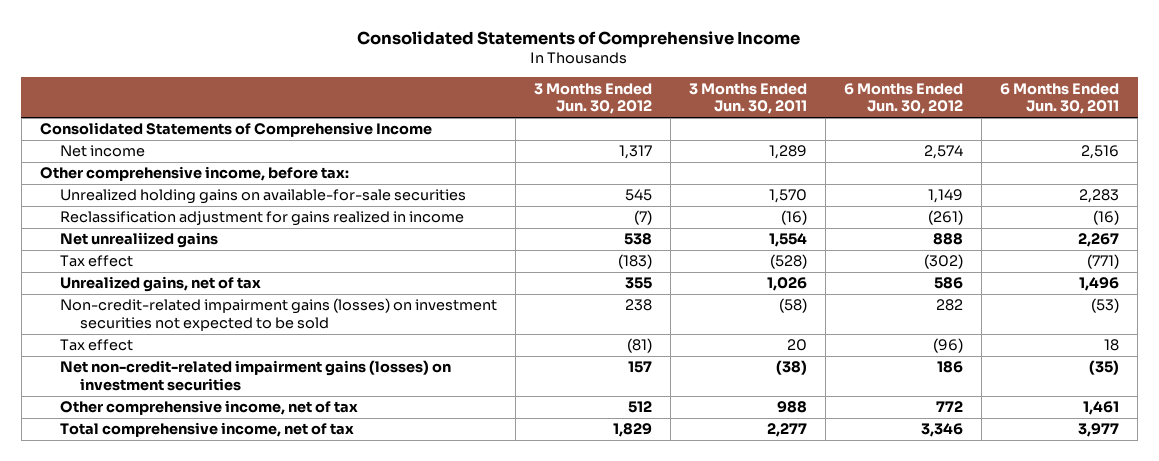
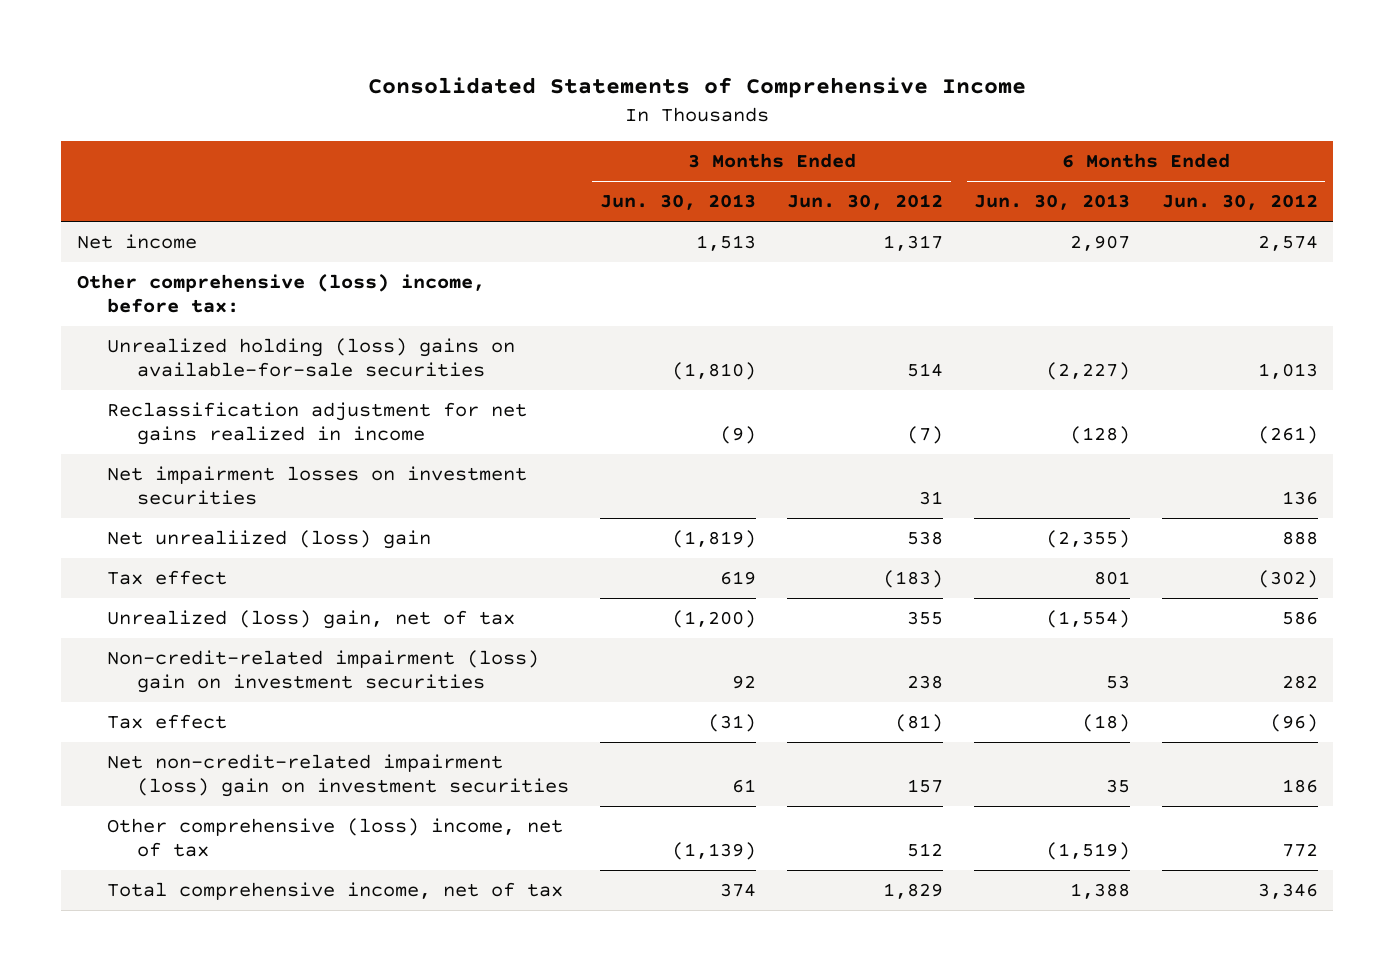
[689,82,808,115] 3 Months Ended Jun. 30, 2011 -> none
[1000,82,1120,115] 6 Months Ended Jun. 30, 2011 -> none
none -> [600,194,757,211] Jun. 30, 2013
none -> [974,194,1131,211] Jun. 30, 2013
[39,122,432,138] Consolidated Statements of Comprehensive Income -> none
[39,166,349,182] Other comprehensive income, before tax: -> [76,274,485,314] Other comprehensive (loss) income, before tax:
[60,189,467,205] Unrealized holding gains on available-for-sale securities -> [106,338,515,378] Unrealized holding (loss) gains on available-for-sale securities
[625,189,653,202] 545 -> [907,363,944,378] 514
[928,189,964,204] 1,149 -> [1257,363,1318,380] 1,013
[60,211,465,227] Reclassification adjustment for gains realized in income -> [106,402,527,446] Reclassification adjustment for net gains realized in income
none -> [106,466,527,506] Net impairment losses on investment securities
[60,232,219,249] Net unrealiized gains -> [106,530,431,550] Net unrealiized (loss) gain
[60,276,262,293] Unrealized gains, net of tax -> [106,610,515,630] Unrealized (loss) gain, net of tax
[60,298,498,331] Non-credit-related impairment gains (losses) on investment securities not expected to be sold -> [106,650,539,694] Non-credit-related impairment (loss) gain on investment securities
[60,360,452,391] Net non-credit-related impairment gains (losses) on investment securities -> [106,754,569,798] Net non-credit-related impairment (loss) gain on investment securities
[60,400,359,416] Other comprehensive income, net of tax -> [106,818,563,858] Other comprehensive (loss) income, net of tax

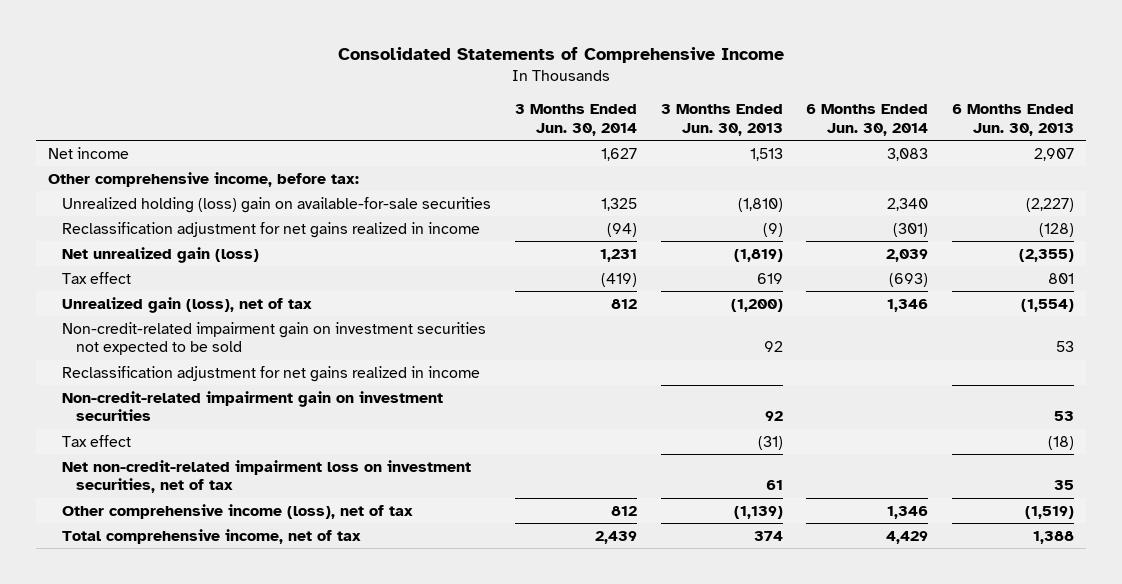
[787,194,944,211] Jun. 30, 2012 -> none
[1161,194,1318,211] Jun. 30, 2012 -> none
none -> [514,104,637,136] 3 Months Ended Jun. 30, 2014
none -> [806,104,929,136] 6 Months Ended Jun. 30, 2014
[76,274,485,314] Other comprehensive (loss) income, before tax: -> [48,171,360,187] Other comprehensive income, before tax:
[106,338,515,378] Unrealized holding (loss) gains on available-for-sale securities -> [61,196,491,213] Unrealized holding (loss) gain on available-for-sale securities
[106,466,527,506] Net impairment losses on investment securities -> none
[106,530,431,550] Net unrealiized (loss) gain -> [61,246,259,263] Net unrealized gain (loss)
[106,610,515,630] Unrealized (loss) gain, net of tax -> [61,296,312,313] Unrealized gain (loss), net of tax
[106,650,539,694] Non-credit-related impairment (loss) gain on investment securities -> [61,321,486,356] Non-credit-related impairment gain on investment securities not expected to be sold
none -> [61,365,480,382] Reclassification adjustment for net gains realized in income
none -> [61,390,443,422] Non-credit-related impairment gain on investment securities
[106,754,569,798] Net non-credit-related impairment (loss) gain on investment securities -> [61,459,471,494] Net non-credit-related impairment loss on investment securities, net of tax
[106,818,563,858] Other comprehensive (loss) income, net of tax -> [61,503,413,519] Other comprehensive income (loss), net of tax

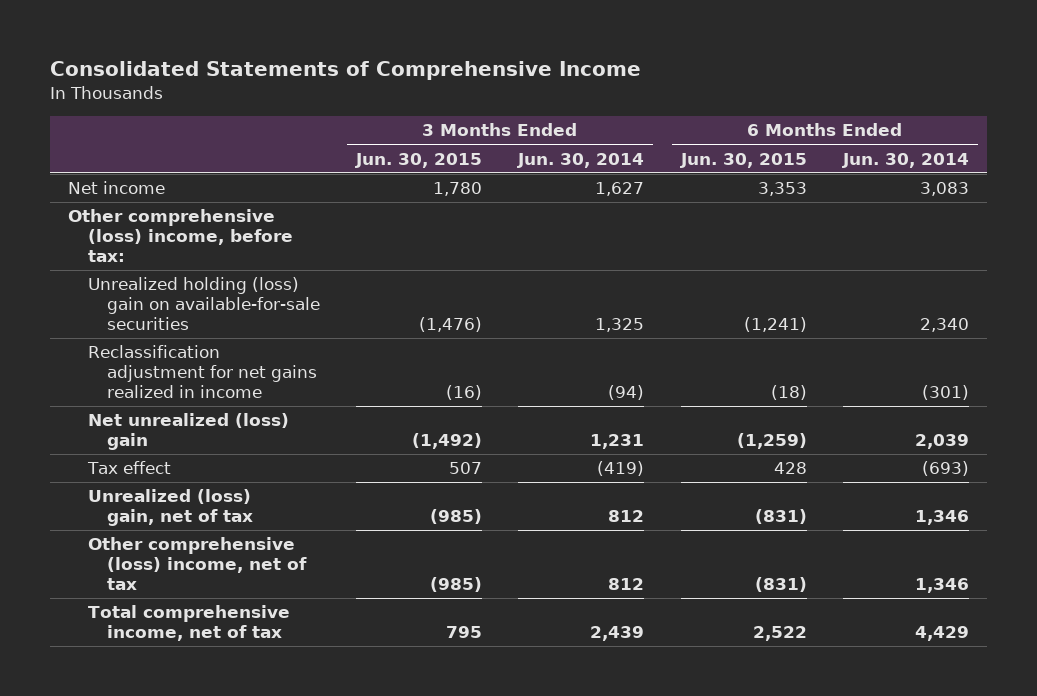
[660,104,783,136] 3 Months Ended Jun. 30, 2013 -> none
[952,104,1075,136] 6 Months Ended Jun. 30, 2013 -> none
none -> [355,152,483,168] Jun. 30, 2015
none -> [679,152,807,168] Jun. 30, 2015
[48,171,360,187] Other comprehensive income, before tax: -> [68,209,293,262] Other comprehensive (loss) income, before tax:
[61,246,259,263] Net unrealized gain (loss) -> [87,413,289,450] Net unrealized (loss) gain
[61,321,486,356] Non-credit-related impairment gain on investment securities not expected to be sold -> none
[61,365,480,382] Reclassification adjustment for net gains realized in income -> none
[61,390,443,422] Non-credit-related impairment gain on investment securities -> none
[61,434,131,447] Tax effect -> none
[61,459,471,494] Net non-credit-related impairment loss on investment securities, net of tax -> none
[61,296,312,313] Unrealized gain (loss), net of tax -> [87,489,254,526] Unrealized (loss) gain, net of tax
[61,503,413,519] Other comprehensive income (loss), net of tax -> [87,537,308,590] Other comprehensive (loss) income, net of tax

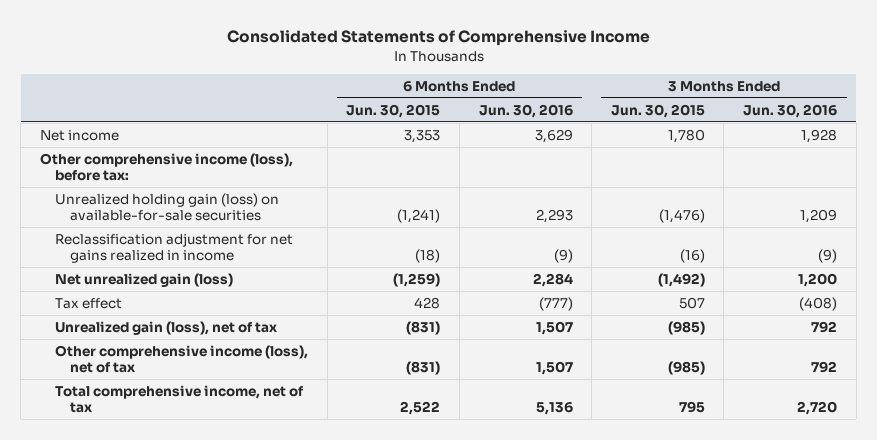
[517,152,645,168] Jun. 30, 2014 -> none
[841,152,969,168] Jun. 30, 2014 -> none
none -> [478,103,573,118] Jun. 30, 2016
none -> [743,103,838,118] Jun. 30, 2016
[68,209,293,262] Other comprehensive (loss) income, before tax: -> [40,152,294,182] Other comprehensive income (loss), before tax:
[87,277,321,330] Unrealized holding (loss) gain on available-for-sale securities -> [55,192,280,222] Unrealized holding gain (loss) on available-for-sale securities
[87,413,289,450] Net unrealized (loss) gain -> [55,272,234,287] Net unrealized gain (loss)
[87,489,254,526] Unrealized (loss) gain, net of tax -> [55,320,278,335] Unrealized gain (loss), net of tax
[87,537,308,590] Other comprehensive (loss) income, net of tax -> [55,344,309,374] Other comprehensive income (loss), net of tax

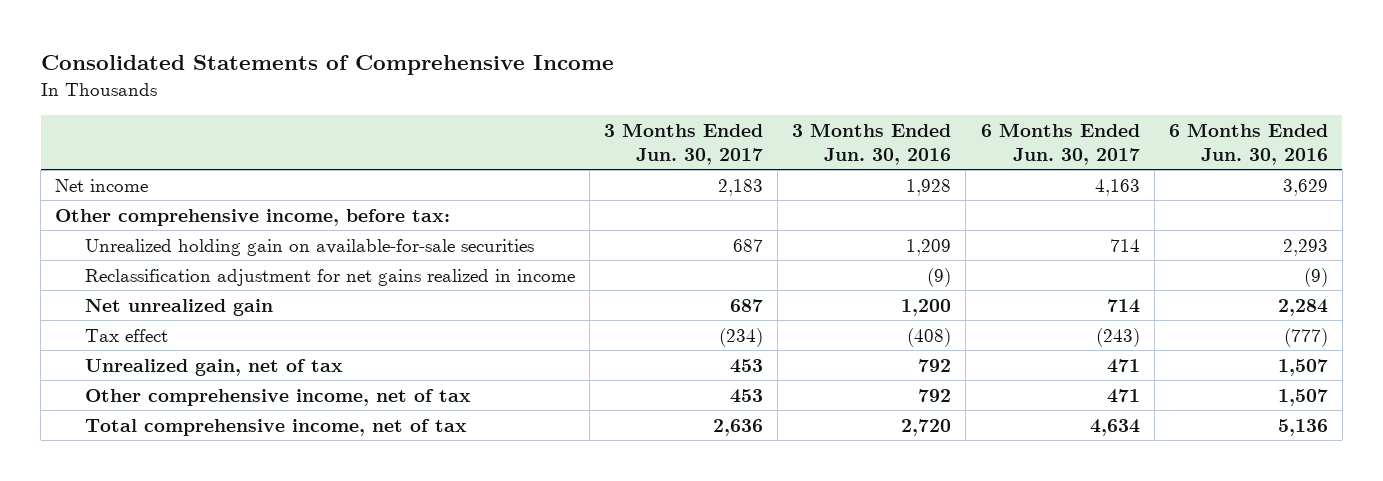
[346,103,441,118] Jun. 30, 2015 -> none
[610,103,705,118] Jun. 30, 2015 -> none
none -> [604,122,764,165] 3 Months Ended Jun. 30, 2017
none -> [980,122,1140,165] 6 Months Ended Jun. 30, 2017
[40,152,294,182] Other comprehensive income (loss), before tax: -> [55,208,451,226] Other comprehensive income, before tax:
[55,192,280,222] Unrealized holding gain (loss) on available-for-sale securities -> [84,238,534,256] Unrealized holding gain on available-for-sale securities
[55,272,234,287] Net unrealized gain (loss) -> [84,298,273,316] Net unrealized gain
[55,320,278,335] Unrealized gain (loss), net of tax -> [84,358,343,376] Unrealized gain, net of tax
[55,344,309,374] Other comprehensive income (loss), net of tax -> [84,388,471,406] Other comprehensive income, net of tax

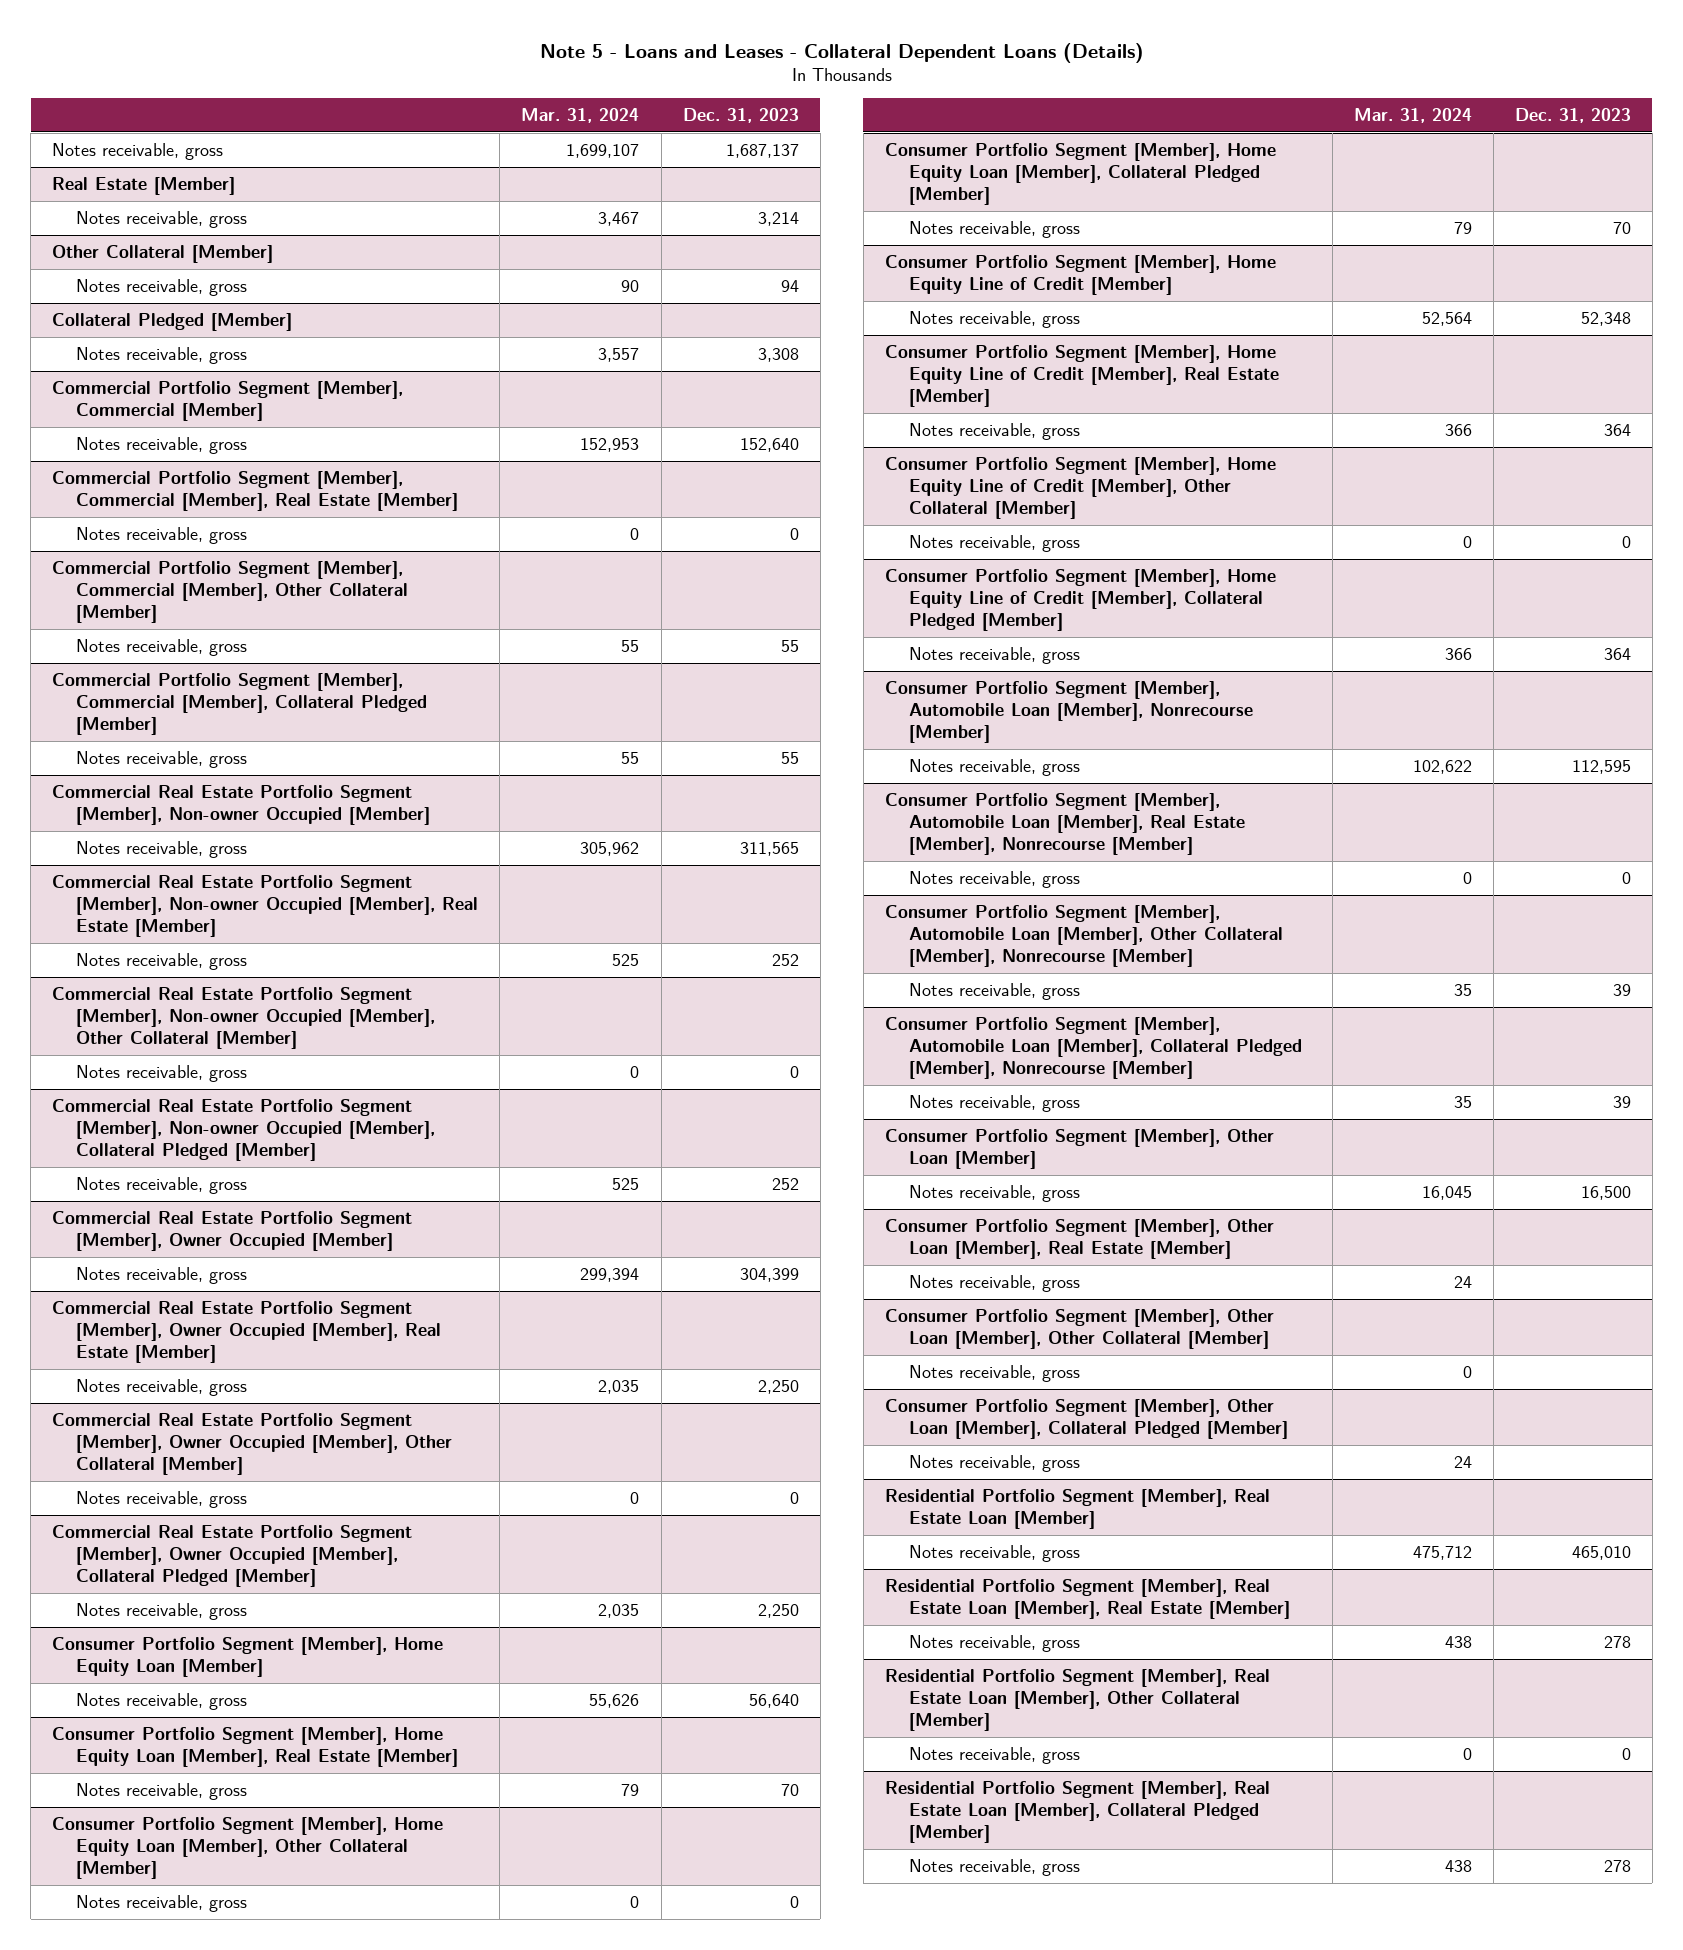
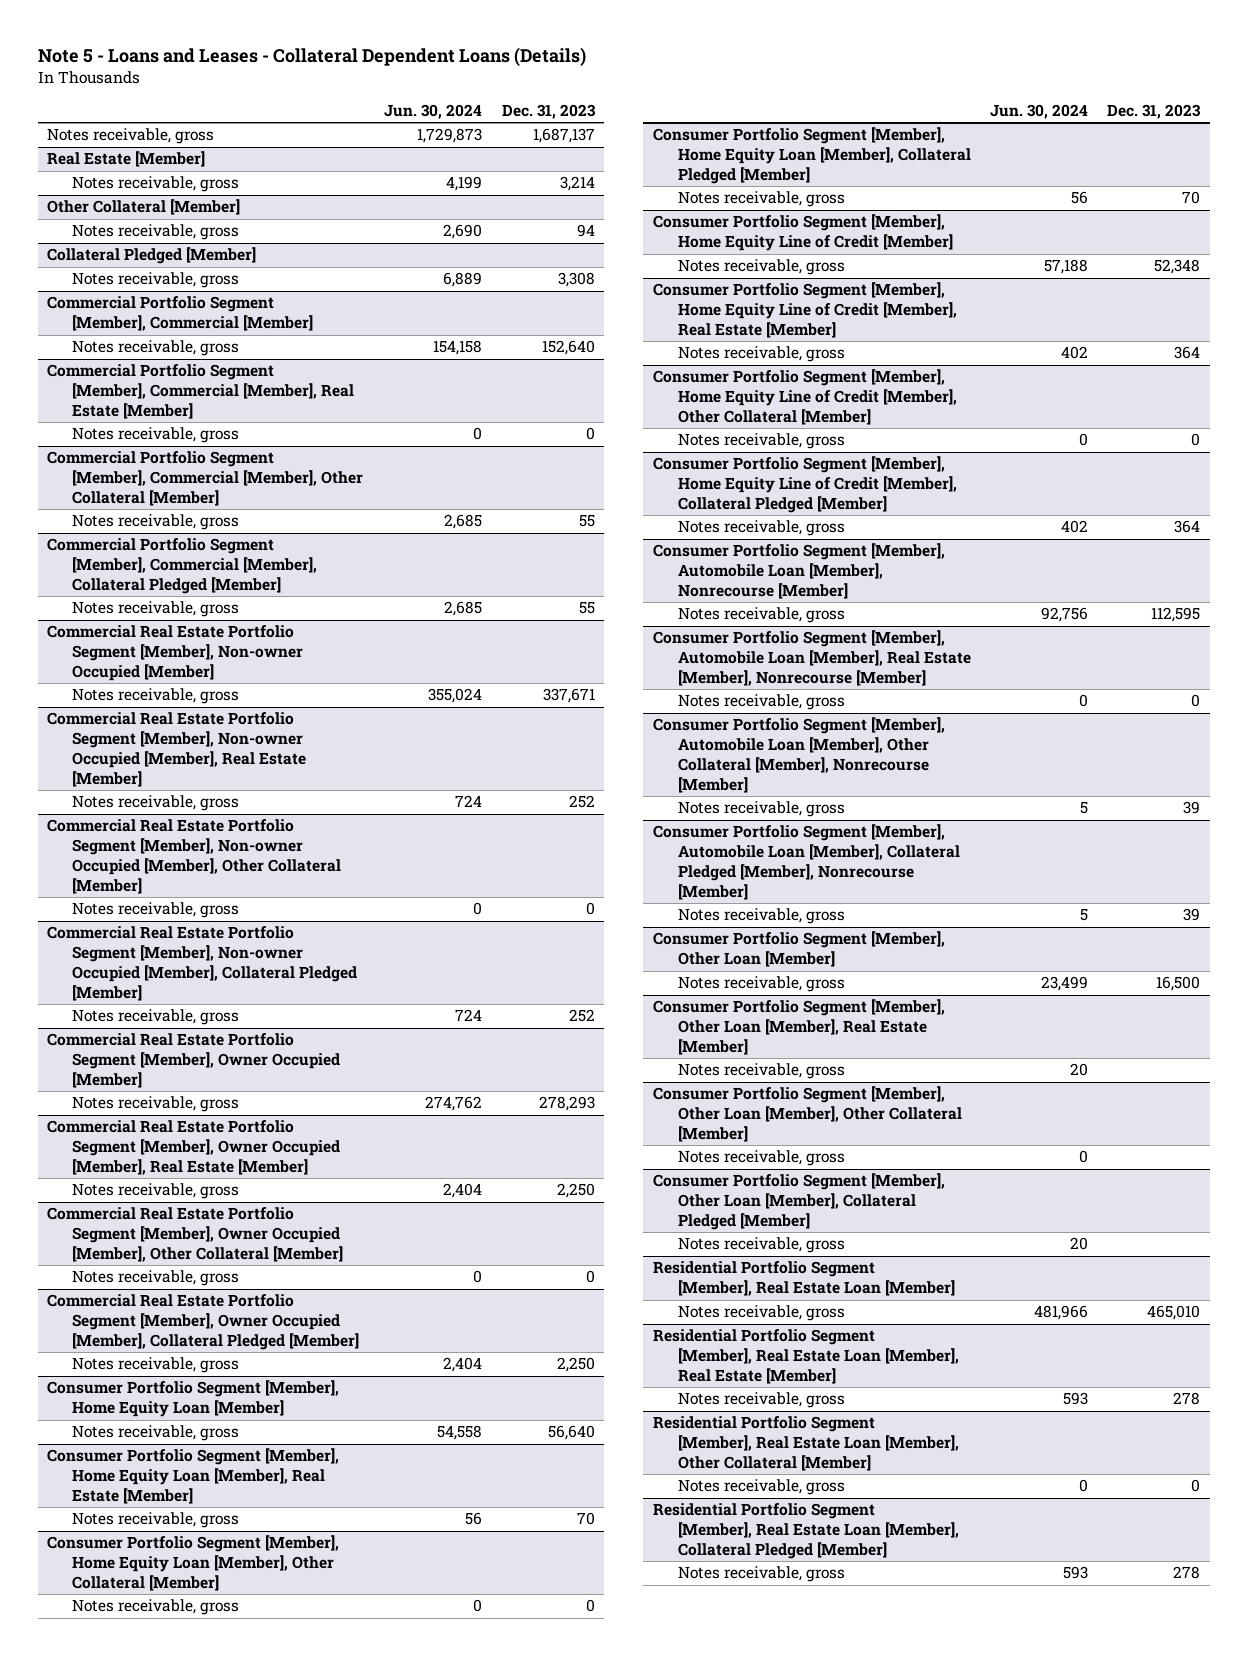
[521,108,640,124] Mar. 31, 2024 -> none
none -> [384,104,483,120] Jun. 30, 2024
[739,841,799,856] 311,565 -> [542,688,595,704] 337,671
[739,1267,799,1282] 304,399 -> [538,1096,595,1112] 278,293

